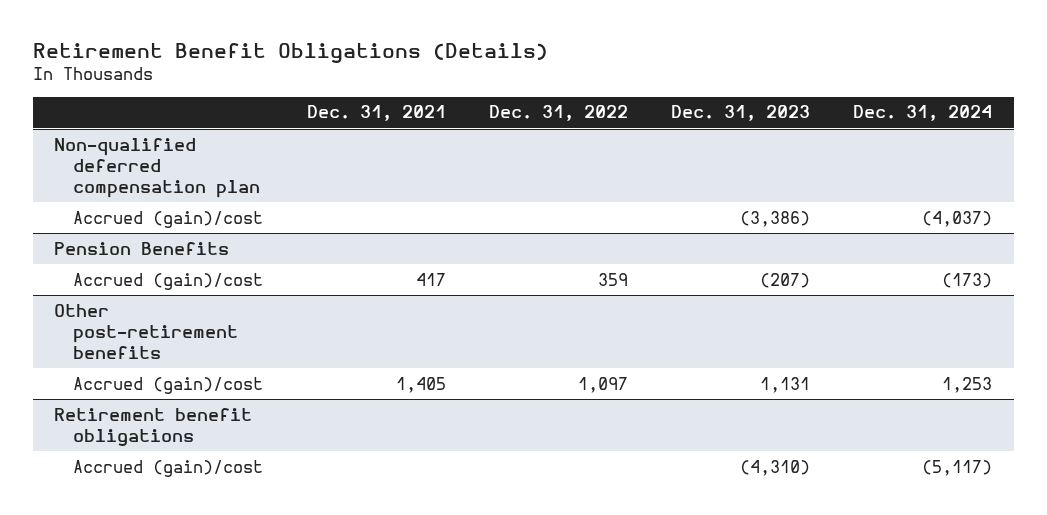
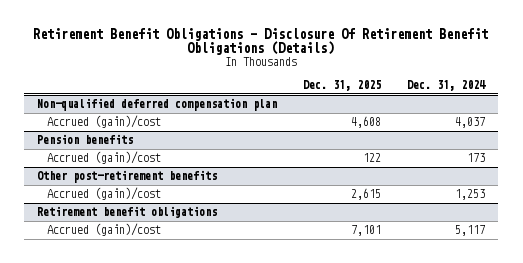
[32,43,548,64] Retirement Benefit Obligations (Details) -> [33,27,489,56] Retirement Benefit Obligations - Disclosure Of Retirement Benefit Obligations (Details)
[306,105,446,122] Dec. 31, 2021 -> none
[488,105,628,122] Dec. 31, 2022 -> none
[670,105,810,122] Dec. 31, 2023 -> none
none -> [303,79,382,91] Dec. 31, 2025
[922,210,993,227] (4,037) -> [455,117,486,129] 4,037
[54,241,230,255] Pension Benefits -> [37,134,134,145] Pension benefits
[942,272,993,288] (173) -> [467,153,486,163] 173
[922,459,993,476] (5,117) -> [455,225,486,237] 5,117

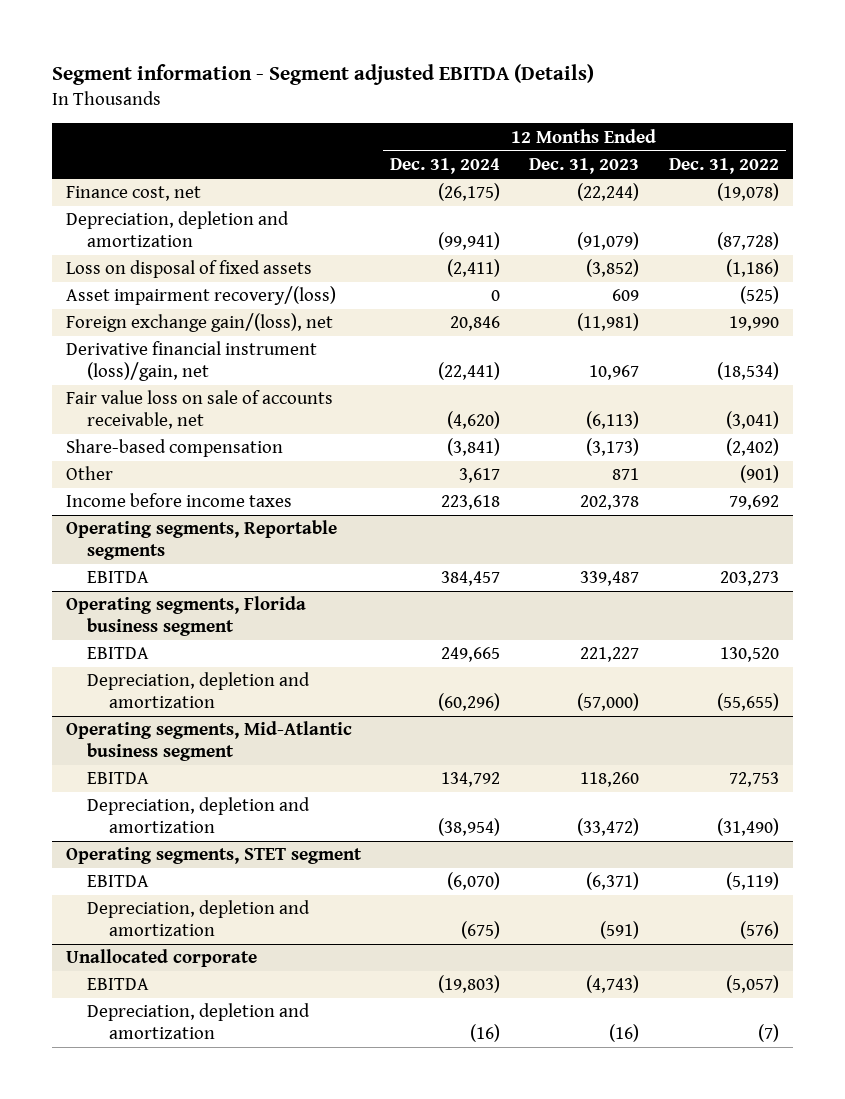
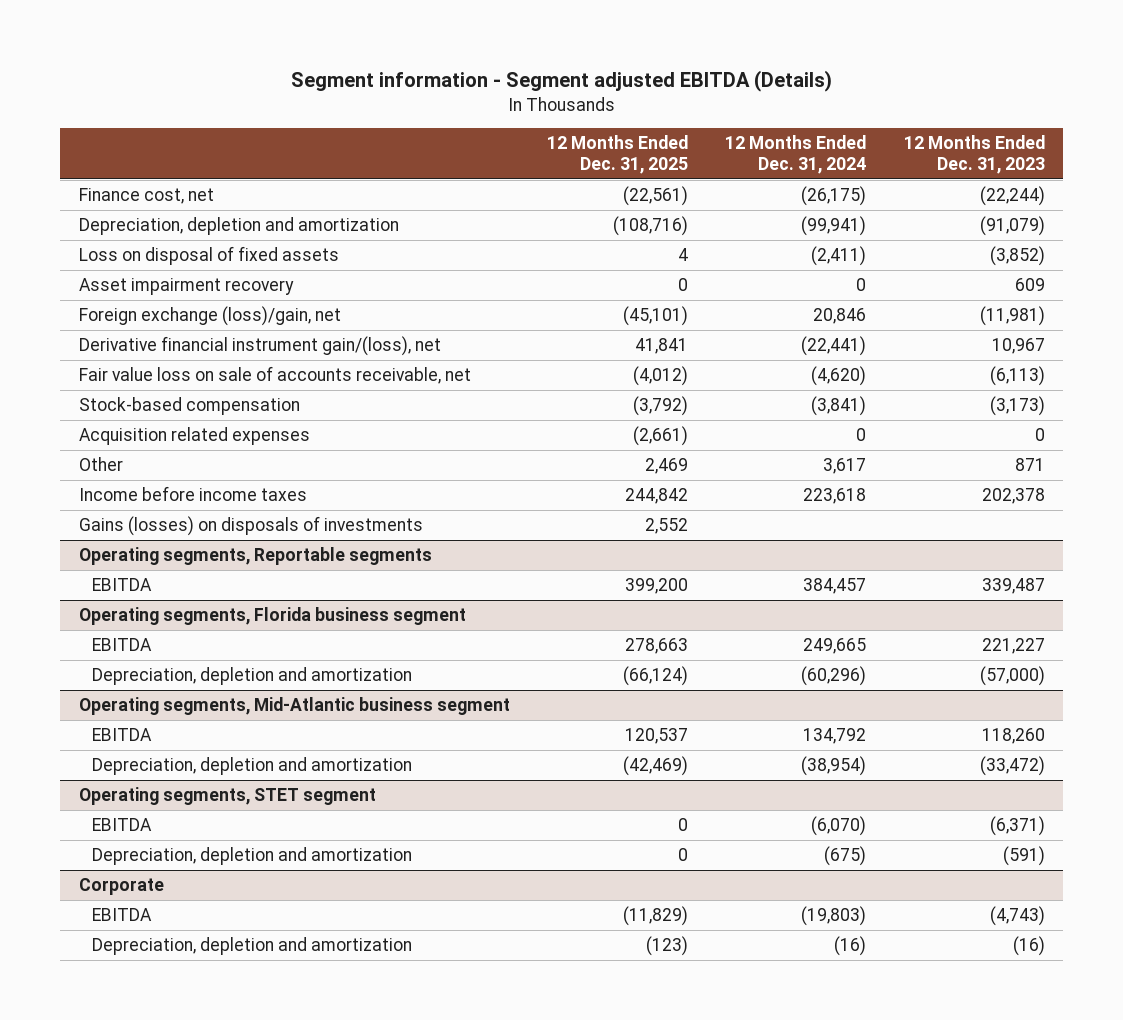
[668,158,779,175] Dec. 31, 2022 -> none
none -> [546,135,688,174] 12 Months Ended Dec. 31, 2025
[66,286,337,306] Asset impairment recovery/(loss) -> [78,278,294,296] Asset impairment recovery
[66,313,334,333] Foreign exchange gain/(loss), net -> [78,306,341,327] Foreign exchange (loss)/gain, net
[66,341,318,382] Derivative financial instrument (loss)/gain, net -> [78,336,441,357] Derivative financial instrument gain/(loss), net
[66,439,284,458] Share-based compensation -> [78,397,300,416] Stock-based compensation
none -> [78,427,310,446] Acquisition related expenses
none -> [78,516,423,537] Gains (losses) on disposals of investments
[66,949,258,968] Unallocated corporate -> [78,878,164,896] Corporate

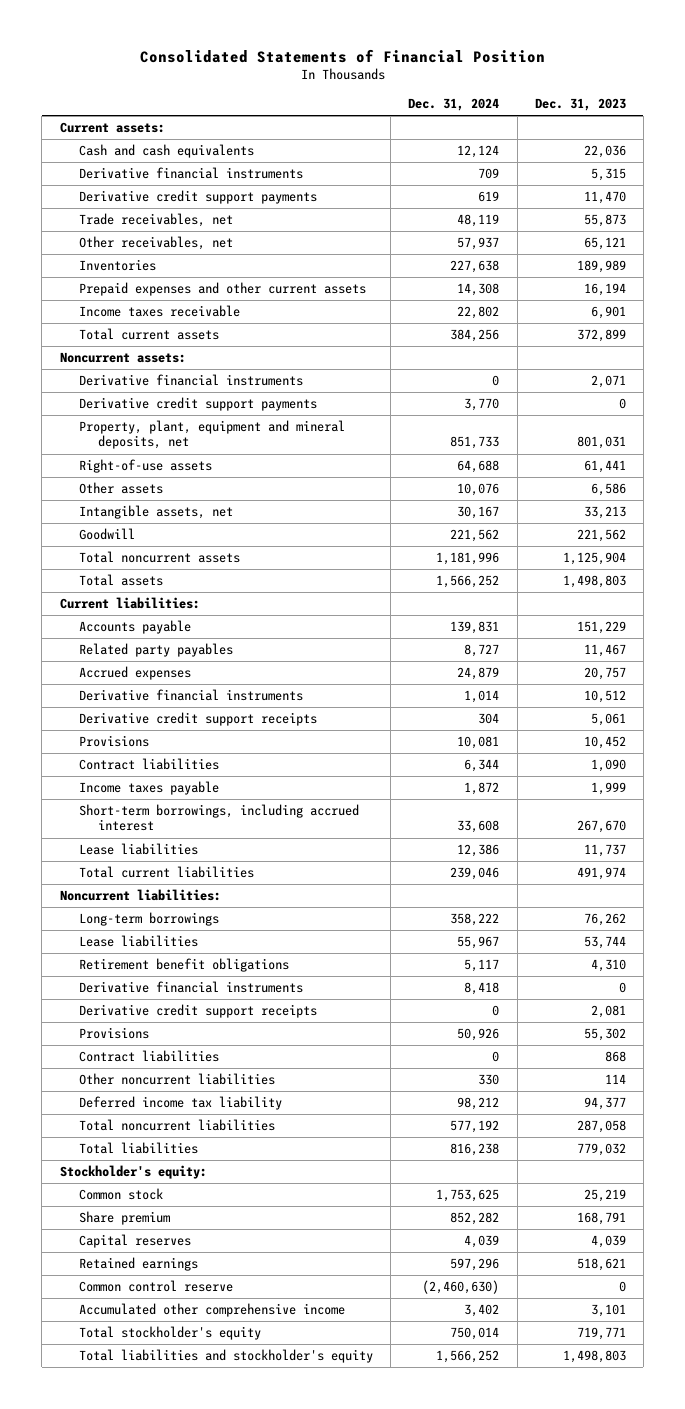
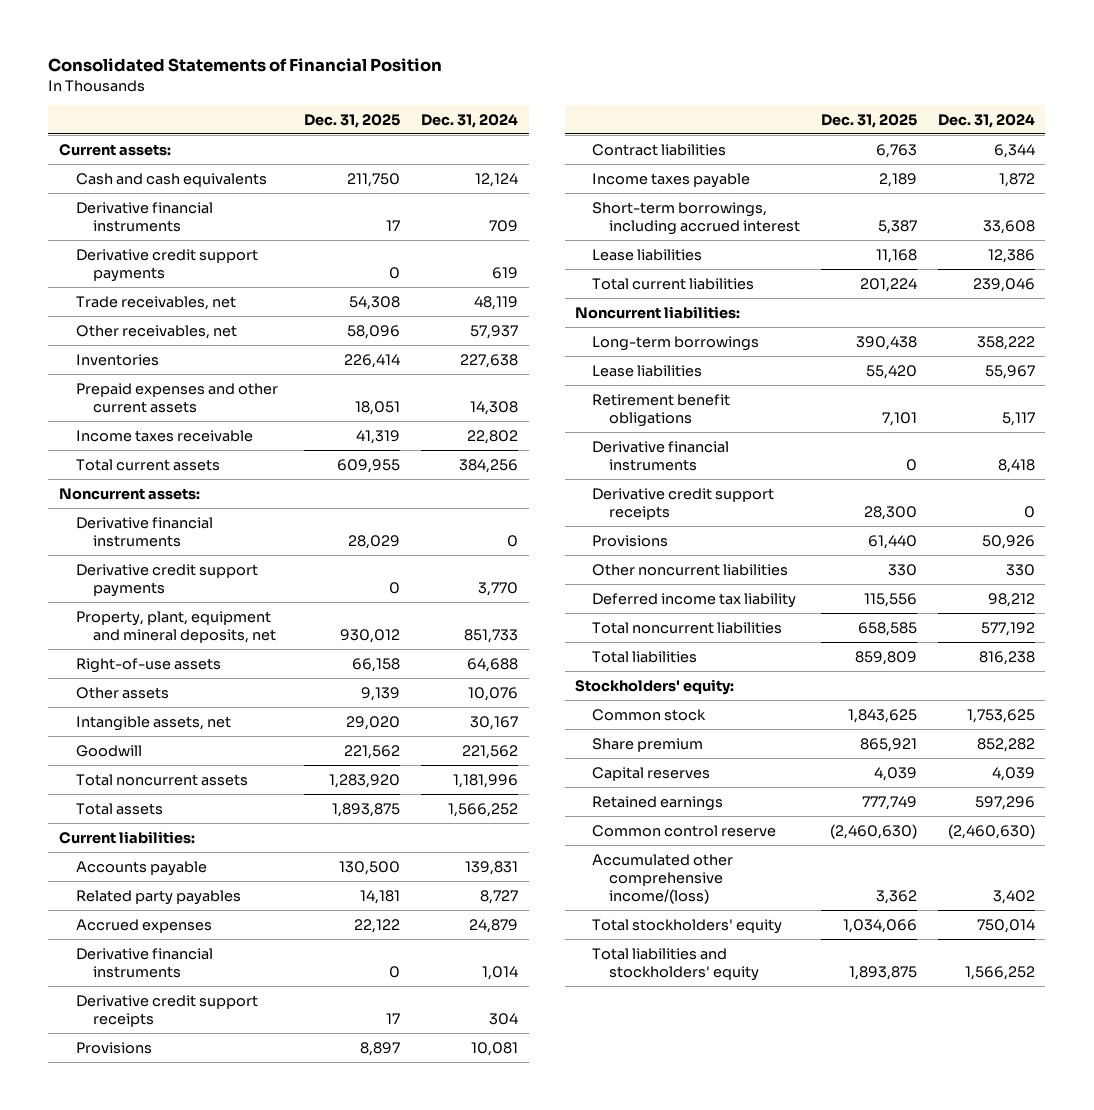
[534,98,626,112] Dec. 31, 2023 -> none
none -> [304,113,401,128] Dec. 31, 2025
[79,1050,220,1063] Contract liabilities -> none
[59,1165,207,1180] Stockholder's equity: -> [575,678,735,695] Stockholders' equity:
[79,1303,346,1318] Accumulated other comprehensive income -> [592,853,734,905] Accumulated other comprehensive income/(loss)
[79,1326,262,1341] Total stockholder's equity -> [592,918,783,934] Total stockholders' equity
[79,1349,374,1364] Total liabilities and stockholder's equity -> [592,947,760,981] Total liabilities and stockholders' equity

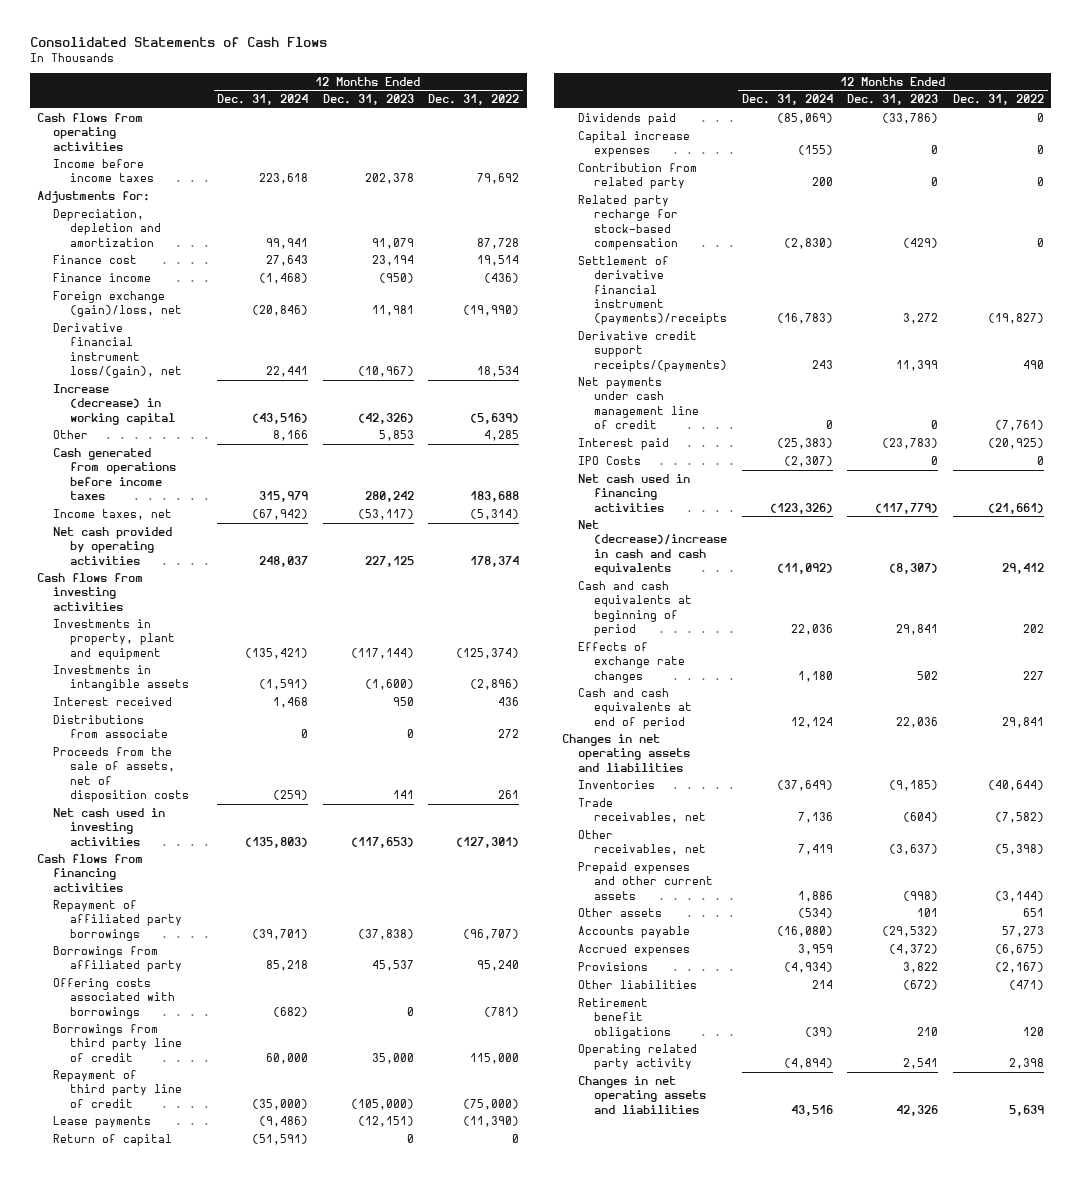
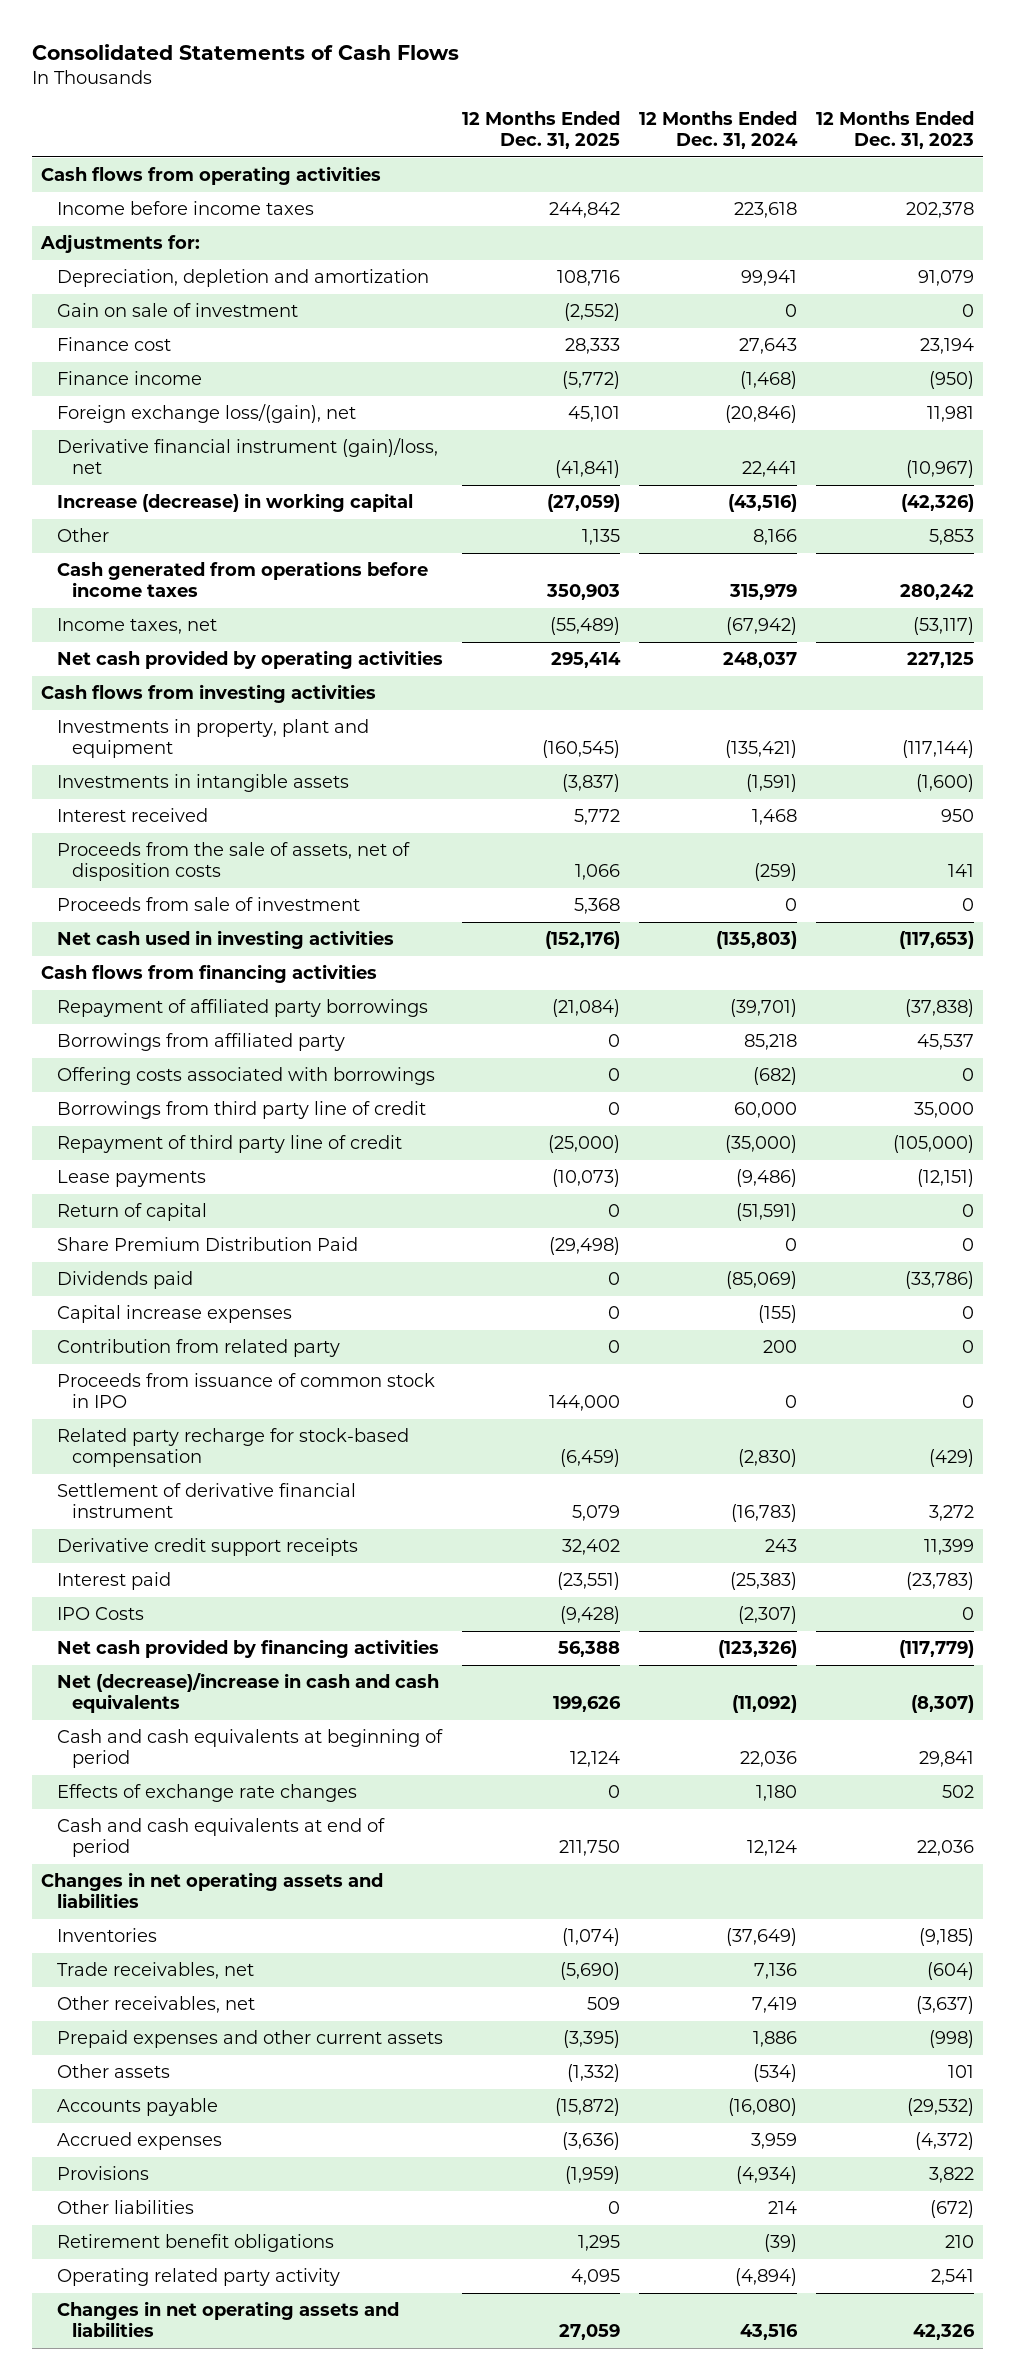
[428,94,520,106] Dec. 31, 2022 -> none
none -> [461,110,620,149] 12 Months Ended Dec. 31, 2025
none -> [56,303,298,318] Gain on sale of investment
[53,290,182,318] Foreign exchange (gain)/loss, net -> [56,404,356,424] Foreign exchange loss/(gain), net
[53,322,182,378] Derivative financial instrument loss/(gain), net -> [56,438,438,475] Derivative financial instrument (gain)/loss, net
[53,714,168,739] Distributions from associate -> none
none -> [56,897,360,912] Proceeds from sale of investment
none -> [56,1237,358,1252] Share Premium Distribution Paid
none -> [56,1373,435,1409] Proceeds from issuance of common stock in IPO
[577,376,700,429] Net payments under cash management line of credit -> none
[577,255,728,326] Settlement of derivative financial instrument (payments)/receipts -> [56,1483,356,1519] Settlement of derivative financial instrument
[577,330,728,372] Derivative credit support receipts/(payments) -> [56,1538,358,1557] Derivative credit support receipts
[577,473,690,512] Net cash used in financing activities -> [56,1639,439,1659] Net cash provided by financing activities

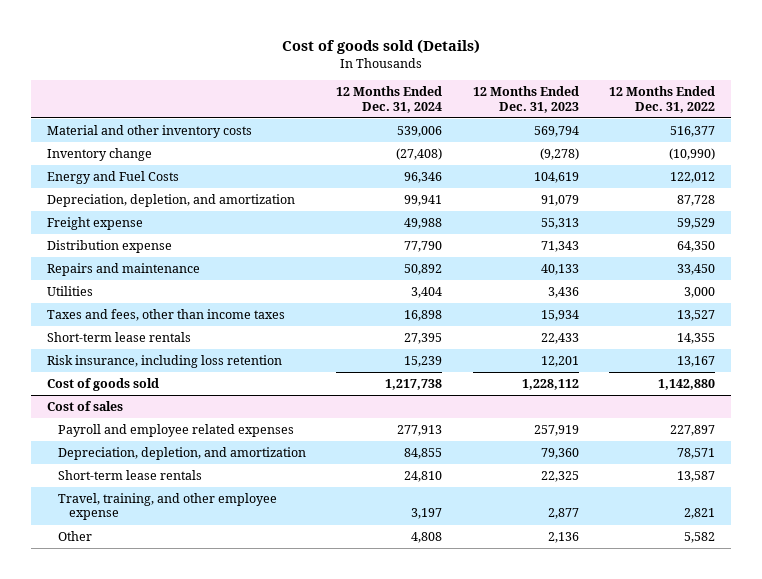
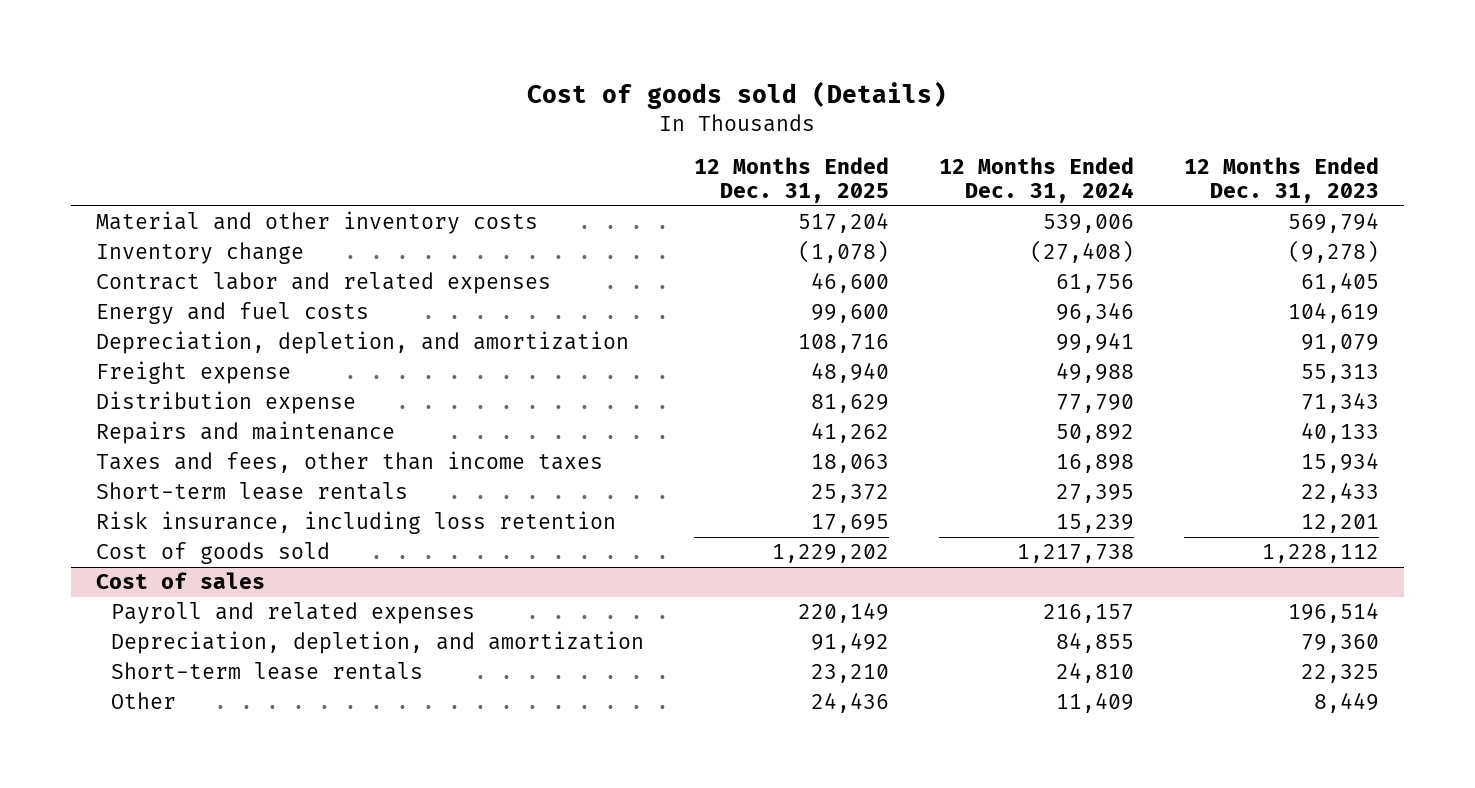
[609,86,716,113] 12 Months Ended Dec. 31, 2022 -> none
none -> [694,156,890,204] 12 Months Ended Dec. 31, 2025
none -> [95,272,551,295] Contract labor and related expenses
[46,171,179,185] Energy and Fuel Costs -> [95,302,369,325] Energy and fuel costs
[46,286,93,297] Utilities -> none
[57,424,294,438] Payroll and employee related expenses -> [111,602,476,625] Payroll and related expenses
[397,425,443,437] 277,913 -> [1043,604,1135,624] 216,157
[533,425,579,437] 257,919 -> [1288,602,1380,624] 196,514
[57,493,277,521] Travel, training, and other employee expense -> none
[411,532,443,544] 4,808 -> [1056,692,1135,714] 11,409
[547,532,579,544] 2,136 -> [1314,692,1380,714] 8,449

